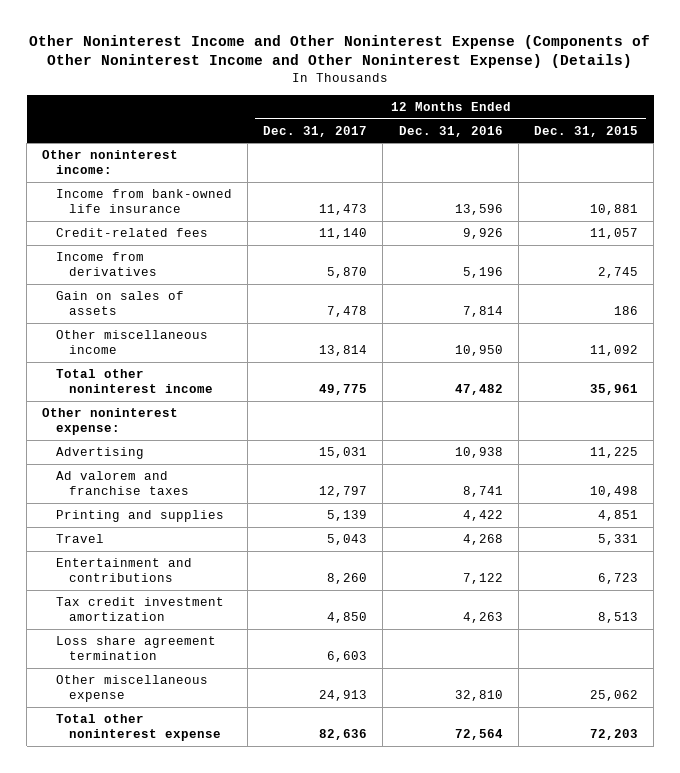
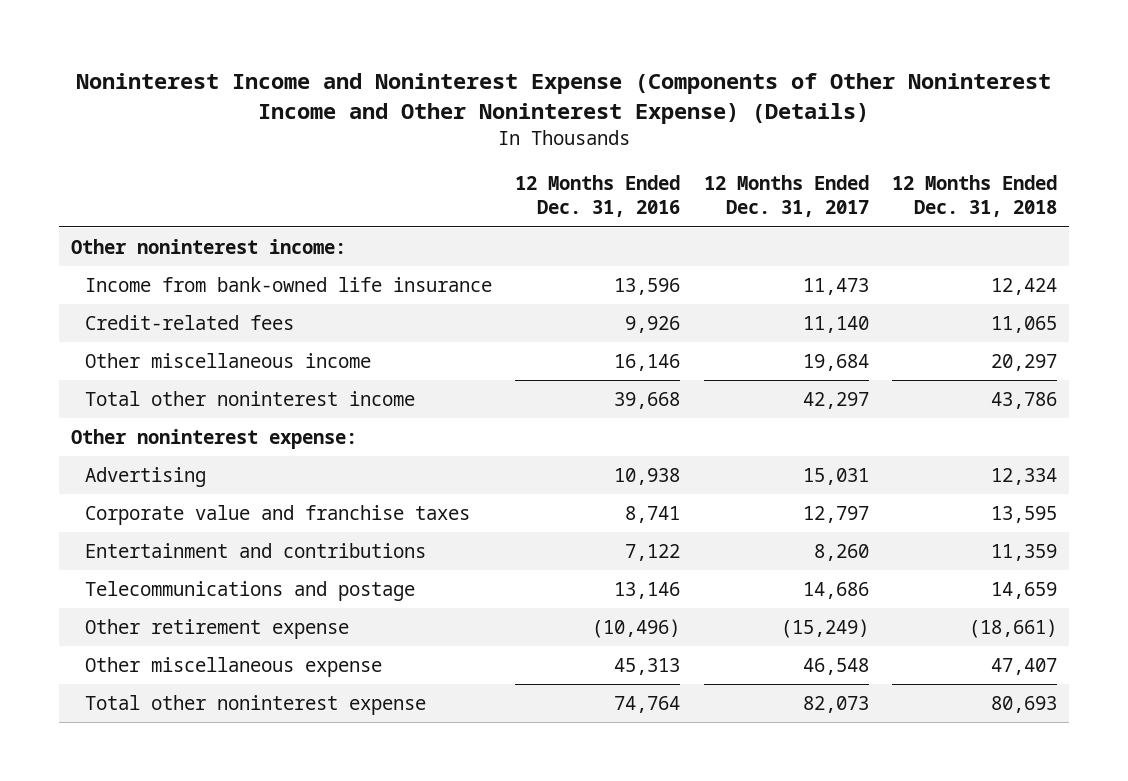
[29,35,651,69] Other Noninterest Income and Other Noninterest Expense (Components of Other Noninterest Income and Other Noninterest Expense) (Details) -> [75,73,1051,124] Noninterest Income and Noninterest Expense (Components of Other Noninterest Income and Other Noninterest Expense) (Details)
[534,125,639,137] Dec. 31, 2015 -> none
none -> [891,174,1057,218] 12 Months Ended Dec. 31, 2018
[55,252,157,277] Income from derivatives -> none
[55,291,184,316] Gain on sales of assets -> none
[319,345,368,357] 13,814 -> [802,354,869,372] 19,684
[454,345,503,357] 10,950 -> [614,354,681,372] 16,146
[319,384,368,396] 49,775 -> [802,392,869,410] 42,297
[454,384,503,396] 47,482 -> [614,392,681,410] 39,668
[55,510,224,523] Printing and supplies -> none
[55,534,104,544] Travel -> none
[55,471,189,496] Ad valorem and franchise taxes -> [84,505,470,526] Corporate value and franchise taxes
[55,597,224,622] Tax credit investment amortization -> none
[55,636,216,661] Loss share agreement termination -> none
none -> [84,581,415,602] Telecommunications and postage
none -> [84,619,349,640] Other retirement expense
[319,690,368,702] 24,913 -> [802,658,869,676] 46,548
[454,690,503,702] 32,810 -> [614,658,681,676] 45,313
[319,729,368,741] 82,636 -> [802,696,869,714] 82,073
[454,729,503,741] 72,564 -> [614,696,681,714] 74,764

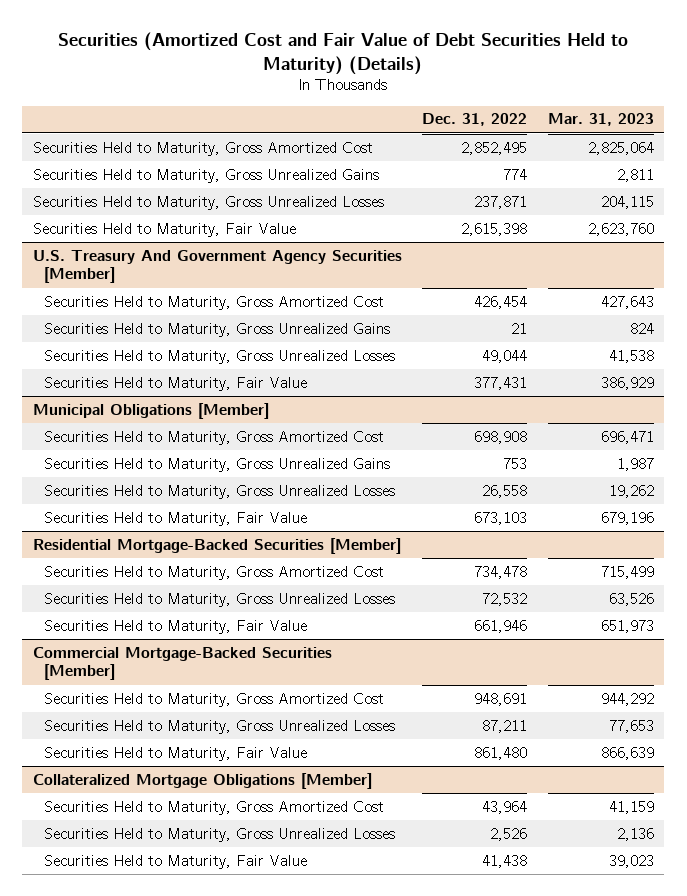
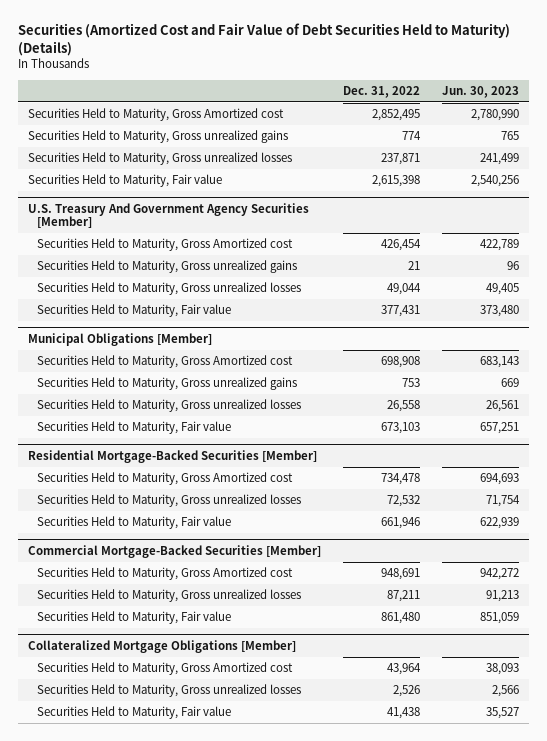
[548,113,655,127] Mar. 31, 2023 -> none
none -> [441,85,519,98] Jun. 30, 2023
[32,141,373,156] Securities Held to Maturity, Gross Amortized Cost -> [28,108,285,122] Securities Held to Maturity, Gross Amortized cost
[32,168,379,183] Securities Held to Maturity, Gross Unrealized Gains -> [28,130,289,144] Securities Held to Maturity, Gross unrealized gains
[32,195,384,210] Securities Held to Maturity, Gross Unrealized Losses -> [28,152,293,166] Securities Held to Maturity, Gross unrealized losses
[32,222,296,237] Securities Held to Maturity, Fair Value -> [28,174,223,188] Securities Held to Maturity, Fair value
[43,295,384,310] Securities Held to Maturity, Gross Amortized Cost -> [37,238,294,252] Securities Held to Maturity, Gross Amortized cost
[43,322,390,337] Securities Held to Maturity, Gross Unrealized Gains -> [37,260,298,274] Securities Held to Maturity, Gross unrealized gains
[43,349,395,364] Securities Held to Maturity, Gross Unrealized Losses -> [37,282,302,296] Securities Held to Maturity, Gross unrealized losses
[43,376,307,391] Securities Held to Maturity, Fair Value -> [37,304,232,318] Securities Held to Maturity, Fair value
[43,430,384,445] Securities Held to Maturity, Gross Amortized Cost -> [37,355,294,369] Securities Held to Maturity, Gross Amortized cost
[43,457,390,472] Securities Held to Maturity, Gross Unrealized Gains -> [37,377,298,391] Securities Held to Maturity, Gross unrealized gains
[43,484,395,499] Securities Held to Maturity, Gross Unrealized Losses -> [37,399,302,413] Securities Held to Maturity, Gross unrealized losses
[43,511,307,526] Securities Held to Maturity, Fair Value -> [37,421,232,435] Securities Held to Maturity, Fair value
[43,565,384,580] Securities Held to Maturity, Gross Amortized Cost -> [37,472,294,486] Securities Held to Maturity, Gross Amortized cost
[43,592,395,607] Securities Held to Maturity, Gross Unrealized Losses -> [37,494,302,508] Securities Held to Maturity, Gross unrealized losses
[43,619,307,634] Securities Held to Maturity, Fair Value -> [37,516,232,530] Securities Held to Maturity, Fair value
[43,692,384,707] Securities Held to Maturity, Gross Amortized Cost -> [37,567,294,581] Securities Held to Maturity, Gross Amortized cost
[43,719,395,734] Securities Held to Maturity, Gross Unrealized Losses -> [37,589,302,603] Securities Held to Maturity, Gross unrealized losses
[43,746,307,761] Securities Held to Maturity, Fair Value -> [37,611,232,625] Securities Held to Maturity, Fair value
[43,800,384,815] Securities Held to Maturity, Gross Amortized Cost -> [37,662,294,676] Securities Held to Maturity, Gross Amortized cost
[43,827,395,842] Securities Held to Maturity, Gross Unrealized Losses -> [37,684,302,698] Securities Held to Maturity, Gross unrealized losses
[43,854,307,869] Securities Held to Maturity, Fair Value -> [37,706,232,720] Securities Held to Maturity, Fair value

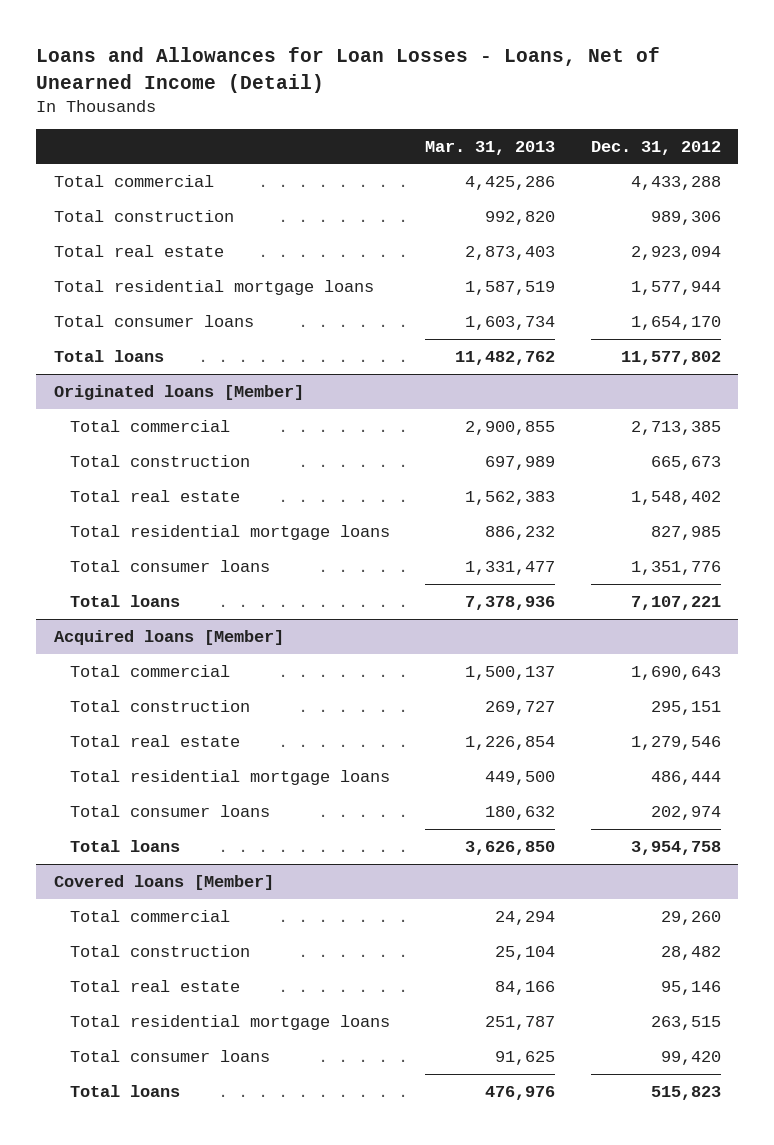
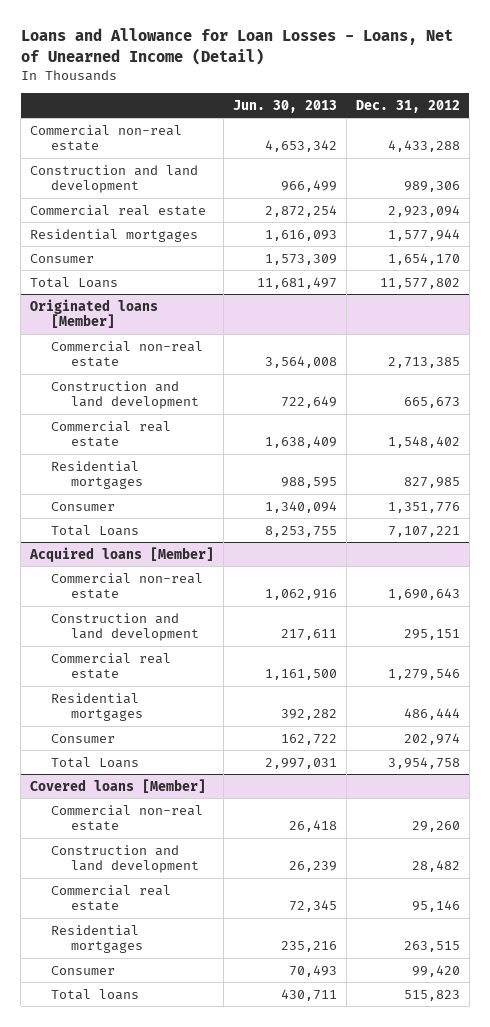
[36,47,661,93] Loans and Allowances for Loan Losses - Loans, Net of Unearned Income (Detail) -> [20,28,453,65] Loans and Allowance for Loan Losses - Loans, Net of Unearned Income (Detail)
[425,140,556,155] Mar. 31, 2013 -> none
none -> [233,99,338,113] Jun. 30, 2013
[53,174,214,187] Total commercial -> [30,124,183,152] Commercial non-real estate
[53,209,234,222] Total construction -> [30,164,199,194] Construction and land development
[53,244,224,257] Total real estate -> [30,204,207,216] Commercial real estate
[53,279,374,295] Total residential mortgage loans -> [30,228,199,242] Residential mortgages
[53,314,254,327] Total consumer loans -> [30,253,95,263] Consumer
[53,349,164,362] Total loans -> [30,276,119,288] Total Loans
[70,419,231,432] Total commercial -> [50,340,203,368] Commercial non-real estate
[70,454,251,467] Total construction -> [50,380,199,410] Construction and land development
[70,489,241,502] Total real estate -> [50,420,171,448] Commercial real estate
[70,524,391,540] Total residential mortgage loans -> [50,460,143,490] Residential mortgages
[70,559,271,572] Total consumer loans -> [50,501,115,511] Consumer
[70,594,181,607] Total loans -> [50,524,139,536] Total Loans
[70,664,231,677] Total commercial -> [50,572,203,600] Commercial non-real estate
[70,699,251,712] Total construction -> [50,612,199,642] Construction and land development
[70,734,241,747] Total real estate -> [50,652,171,680] Commercial real estate
[70,769,391,785] Total residential mortgage loans -> [50,692,143,722] Residential mortgages
[70,804,271,817] Total consumer loans -> [50,733,115,743] Consumer
[70,839,181,852] Total loans -> [50,756,139,768] Total Loans
[70,909,231,922] Total commercial -> [50,804,203,832] Commercial non-real estate
[70,944,251,957] Total construction -> [50,844,199,874] Construction and land development
[70,979,241,992] Total real estate -> [50,884,171,912] Commercial real estate
[70,1014,391,1030] Total residential mortgage loans -> [50,924,143,954] Residential mortgages
[70,1049,271,1062] Total consumer loans -> [50,965,115,975] Consumer

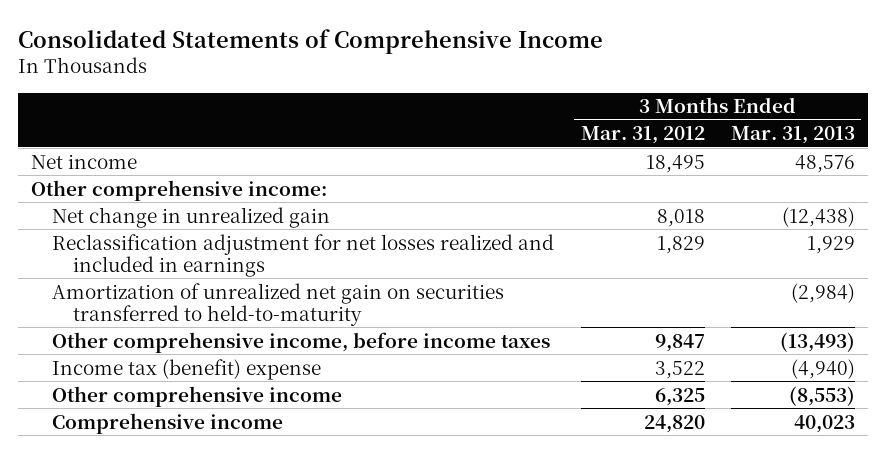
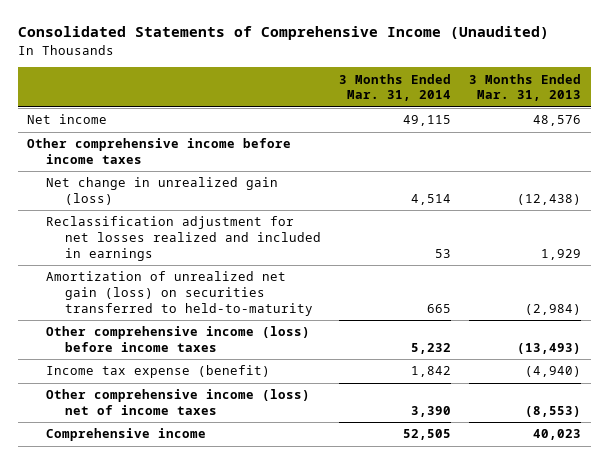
[18,28,604,54] Consolidated Statements of Comprehensive Income -> [17,26,549,41] Consolidated Statements of Comprehensive Income (Unaudited)
[580,126,705,145] Mar. 31, 2012 -> none
none -> [339,73,452,102] 3 Months Ended Mar. 31, 2014
[31,179,328,201] Other comprehensive income: -> [26,138,291,165] Other comprehensive income before income taxes
[52,206,331,228] Net change in unrealized gain -> [45,177,278,206] Net change in unrealized gain (loss)
[52,282,505,326] Amortization of unrealized net gain on securities transferred to held-to-maturity -> [45,271,313,316] Amortization of unrealized net gain (loss) on securities transferred to held-to-maturity
[52,331,551,353] Other comprehensive income, before income taxes -> [45,326,310,353] Other comprehensive income (loss) before income taxes
[52,358,322,380] Income tax (benefit) expense -> [45,365,270,379] Income tax expense (benefit)
[52,385,343,407] Other comprehensive income -> [45,389,310,416] Other comprehensive income (loss) net of income taxes

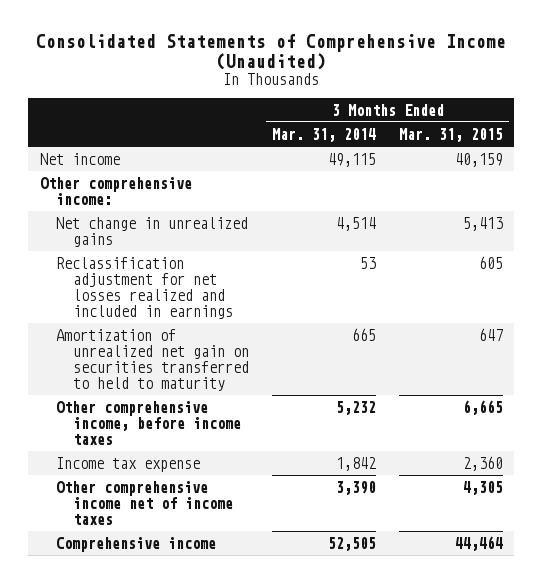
[469,73,582,102] 3 Months Ended Mar. 31, 2013 -> none
none -> [399,128,504,143] Mar. 31, 2015
[26,138,291,165] Other comprehensive income before income taxes -> [39,177,192,205] Other comprehensive income:
[45,177,278,206] Net change in unrealized gain (loss) -> [56,217,249,247] Net change in unrealized gains
[45,271,313,316] Amortization of unrealized net gain (loss) on securities transferred to held-to-maturity -> [56,329,250,391] Amortization of unrealized net gain on securities transferred to held to maturity
[45,326,310,353] Other comprehensive income (loss) before income taxes -> [56,401,242,445] Other comprehensive income, before income taxes
[45,365,270,379] Income tax expense (benefit) -> [56,457,201,473] Income tax expense
[45,389,310,416] Other comprehensive income (loss) net of income taxes -> [56,481,234,525] Other comprehensive income net of income taxes

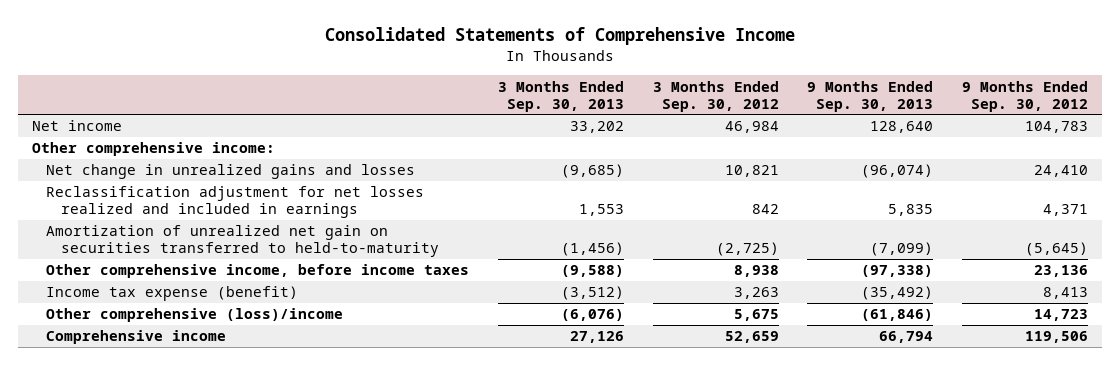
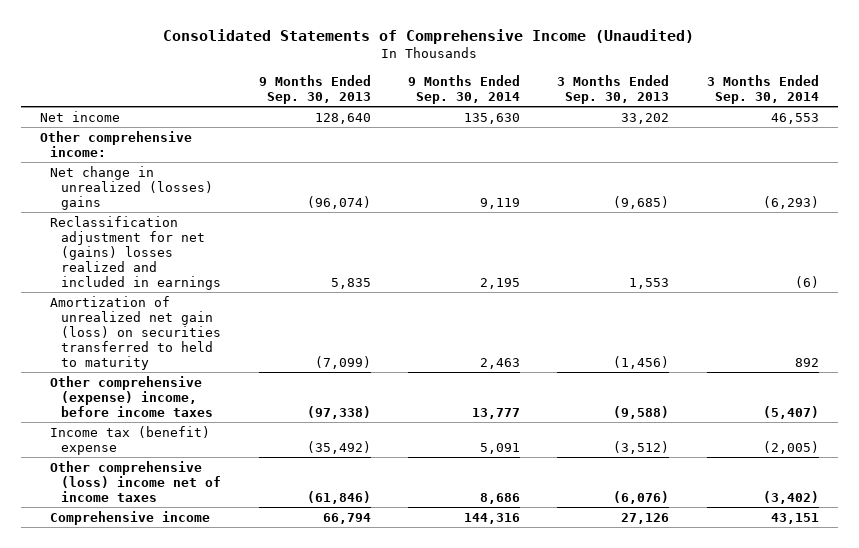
[325,26,796,45] Consolidated Statements of Comprehensive Income -> [163,28,695,44] Consolidated Statements of Comprehensive Income (Unaudited)
[652,80,779,112] 3 Months Ended Sep. 30, 2012 -> none
[962,80,1089,112] 9 Months Ended Sep. 30, 2012 -> none
none -> [407,74,520,104] 9 Months Ended Sep. 30, 2014
none -> [706,74,819,104] 3 Months Ended Sep. 30, 2014
[46,164,416,180] Net change in unrealized gains and losses -> [50,165,214,210] Net change in unrealized (losses) gains
[46,186,425,219] Reclassification adjustment for net losses realized and included in earnings -> [50,215,222,290] Reclassification adjustment for net (gains) losses realized and included in earnings
[46,225,439,258] Amortization of unrealized net gain on securities transferred to held-to-maturity -> [50,295,222,370] Amortization of unrealized net gain (loss) on securities transferred to held to maturity
[46,264,470,279] Other comprehensive income, before income taxes -> [50,375,214,417] Other comprehensive (expense) income, before income taxes
[46,286,299,302] Income tax expense (benefit) -> [50,425,211,455] Income tax (benefit) expense
[46,308,344,323] Other comprehensive (loss)/income -> [50,460,222,502] Other comprehensive (loss) income net of income taxes

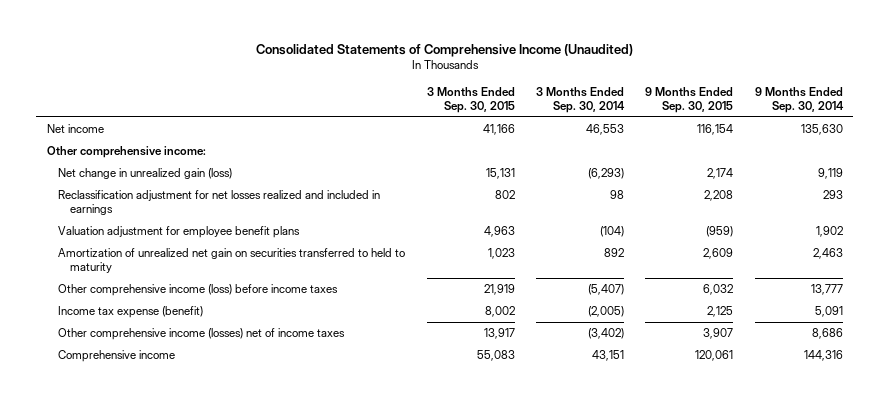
[258,74,371,104] 9 Months Ended Sep. 30, 2013 -> none
[557,74,670,104] 3 Months Ended Sep. 30, 2013 -> none
none -> [426,86,515,114] 3 Months Ended Sep. 30, 2015
none -> [645,86,734,114] 9 Months Ended Sep. 30, 2015
[50,165,214,210] Net change in unrealized (losses) gains -> [58,168,233,180] Net change in unrealized gain (loss)
[50,215,222,290] Reclassification adjustment for net (gains) losses realized and included in earnings -> [58,190,381,216] Reclassification adjustment for net losses realized and included in earnings
[479,277,520,289] 2,195 -> [822,190,843,200] 293
[794,275,819,288] (6) -> [610,190,625,200] 98
none -> [58,226,301,239] Valuation adjustment for employee benefit plans
[50,295,222,370] Amortization of unrealized net gain (loss) on securities transferred to held to maturity -> [58,248,406,274] Amortization of unrealized net gain on securities transferred to held to maturity
[50,375,214,417] Other comprehensive (expense) income, before income taxes -> [58,284,339,297] Other comprehensive income (loss) before income taxes
[50,425,211,455] Income tax (benefit) expense -> [58,306,204,319] Income tax expense (benefit)
[50,460,222,502] Other comprehensive (loss) income net of income taxes -> [58,328,346,341] Other comprehensive income (losses) net of income taxes

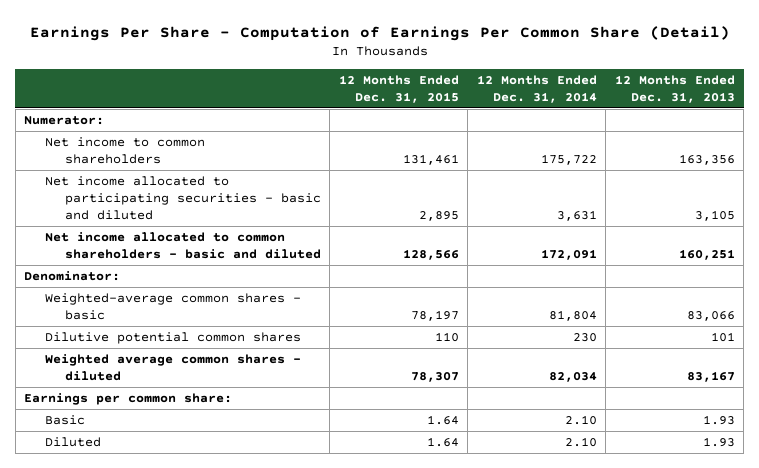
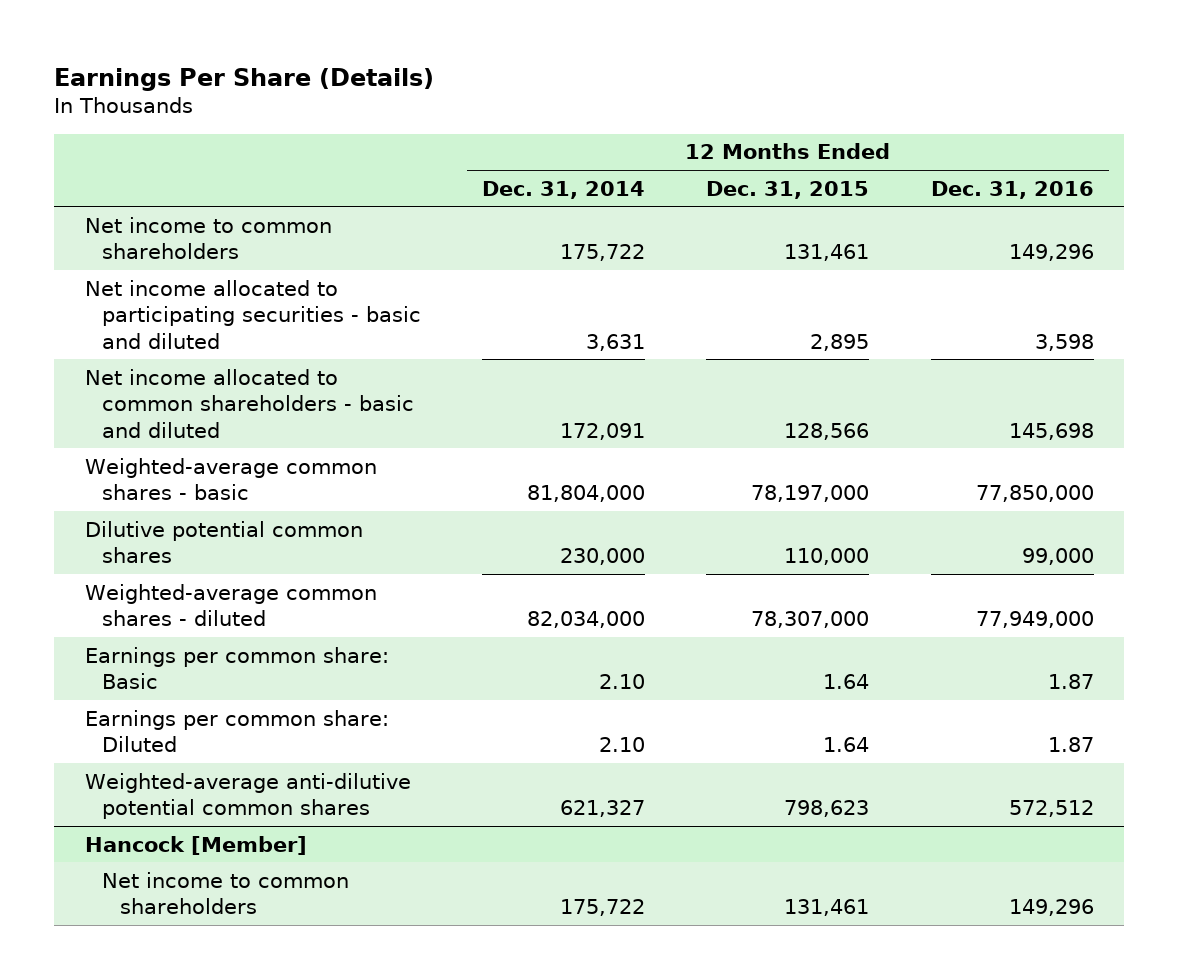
[29,25,730,41] Earnings Per Share - Computation of Earnings Per Common Share (Detail) -> [53,67,434,91] Earnings Per Share (Details)
[614,74,735,103] 12 Months Ended Dec. 31, 2013 -> none
none -> [930,180,1094,199] Dec. 31, 2016
[24,116,105,126] Numerator: -> none
[24,271,121,282] Denominator: -> none
[24,393,233,406] Earnings per common share: -> none
[410,309,459,321] 78,197 -> [751,485,870,503] 78,197,000
[548,309,597,321] 81,804 -> [527,485,646,503] 81,804,000
[434,332,459,343] 110 -> [784,548,870,566] 110,000
[572,333,597,343] 230 -> [560,548,646,566] 230,000
[44,354,301,381] Weighted average common shares - diluted -> [84,583,377,627] Weighted-average common shares - diluted
[410,371,459,382] 78,307 -> [751,611,870,629] 78,307,000
[548,371,597,382] 82,034 -> [527,611,646,629] 82,034,000
[44,415,85,426] Basic -> [84,646,389,690] Earnings per common share: Basic
[44,437,101,448] Diluted -> [84,709,389,753] Earnings per common share: Diluted
none -> [84,772,411,820] Weighted-average anti-dilutive potential common shares
none -> [84,835,307,855] Hancock [Member]
none -> [102,871,350,915] Net income to common shareholders

